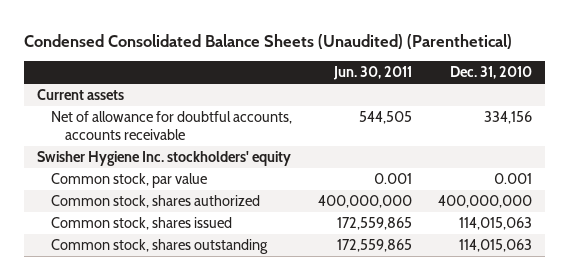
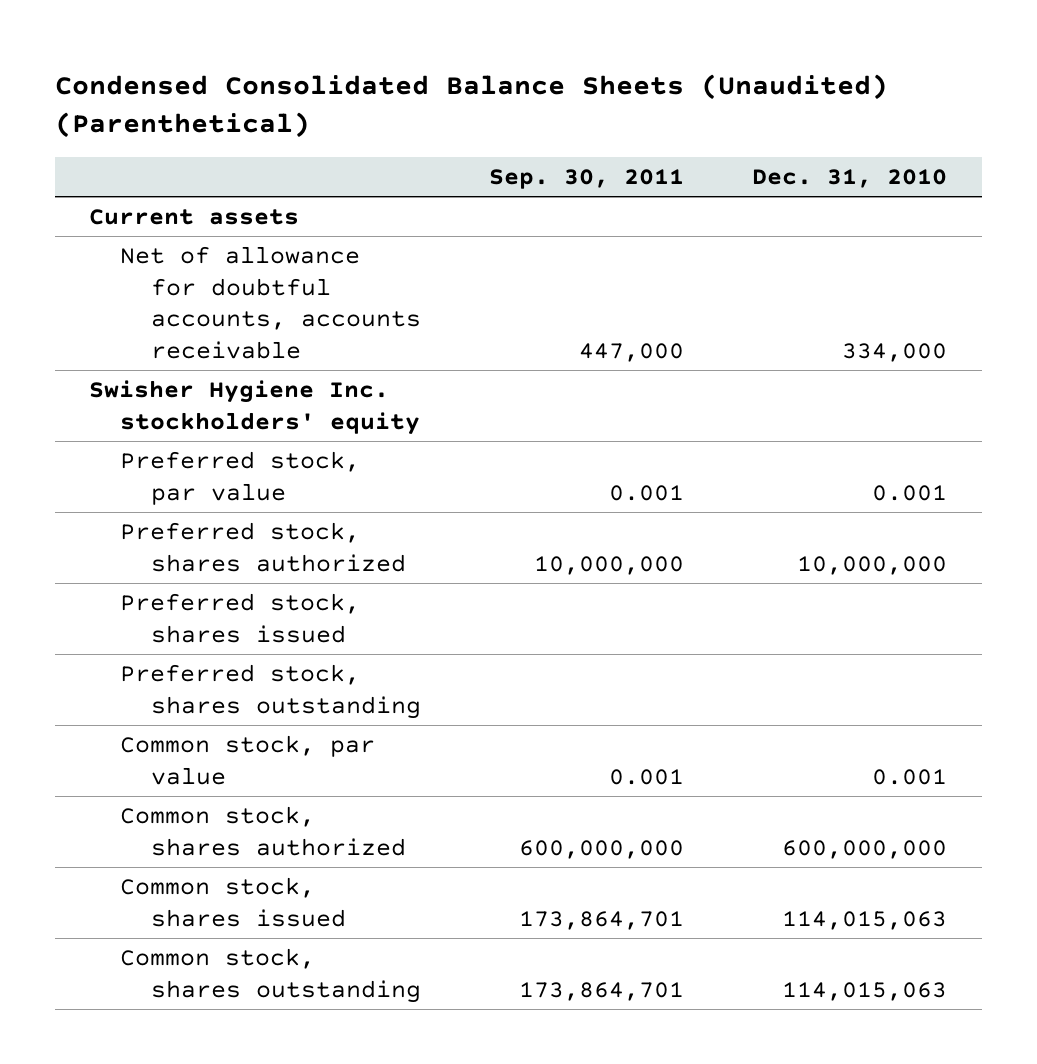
[333,66,413,81] Jun. 30, 2011 -> none
none -> [489,168,685,189] Sep. 30, 2011
[484,111,533,125] 334,156 -> [842,343,948,363] 334,000
none -> [120,450,361,505] Preferred stock, par value
none -> [120,521,406,572] Preferred stock, shares authorized
none -> [120,592,361,643] Preferred stock, shares issued
none -> [120,663,421,719] Preferred stock, shares outstanding
[438,195,533,209] 400,000,000 -> [782,839,948,859] 600,000,000

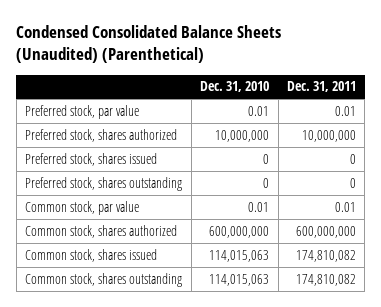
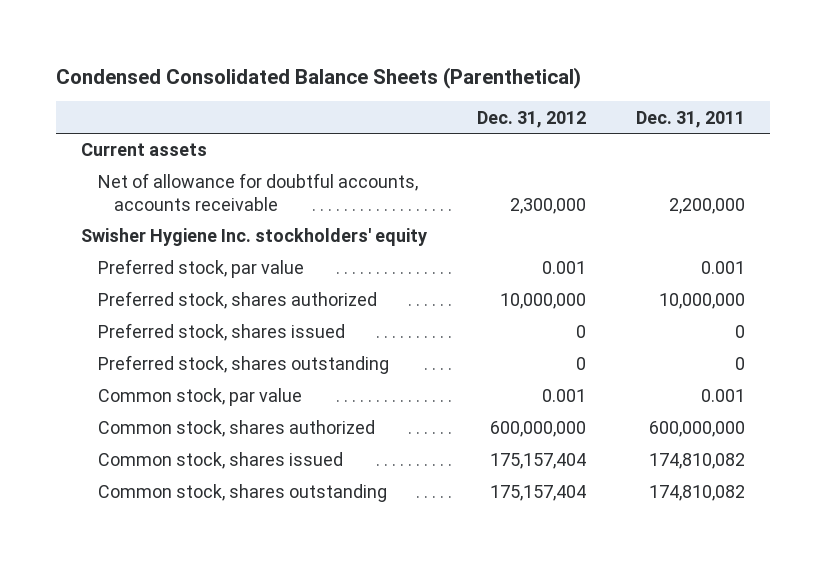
[16,25,282,64] Condensed Consolidated Balance Sheets (Unaudited) (Parenthetical) -> [56,66,582,89] Condensed Consolidated Balance Sheets (Parenthetical)
[200,81,270,93] Dec. 31, 2010 -> none
none -> [476,110,586,128] Dec. 31, 2012
none -> [80,143,207,157] Current assets
none -> [97,173,418,211] Net of allowance for doubtful accounts, accounts receivable
none -> [80,228,427,247] Swisher Hygiene Inc. stockholders' equity
[335,105,357,116] 0.01 -> [700,261,745,275] 0.001
[335,201,357,212] 0.01 -> [700,389,745,403] 0.001

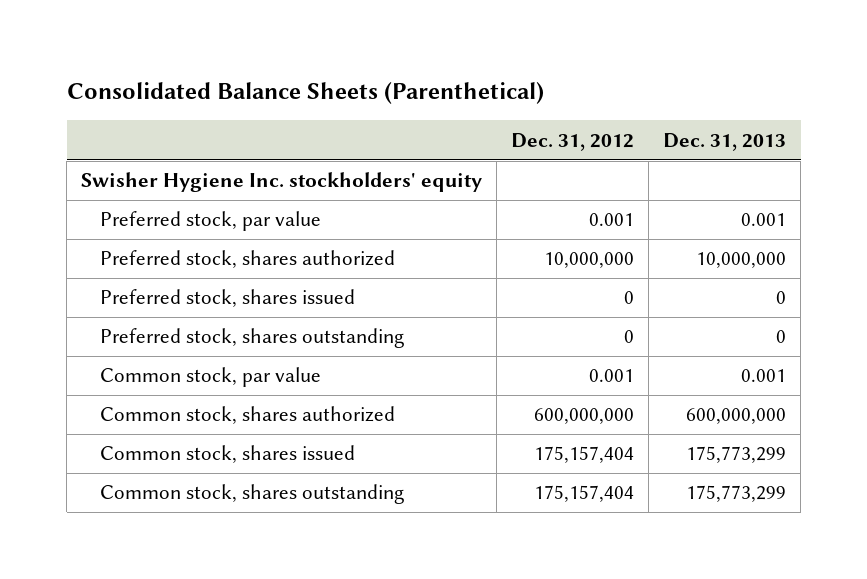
[56,66,582,89] Condensed Consolidated Balance Sheets (Parenthetical) -> [66,82,544,105] Consolidated Balance Sheets (Parenthetical)
[635,110,745,128] Dec. 31, 2011 -> none
none -> [663,132,787,151] Dec. 31, 2013
[80,143,207,157] Current assets -> none
[97,173,418,211] Net of allowance for doubtful accounts, accounts receivable -> none

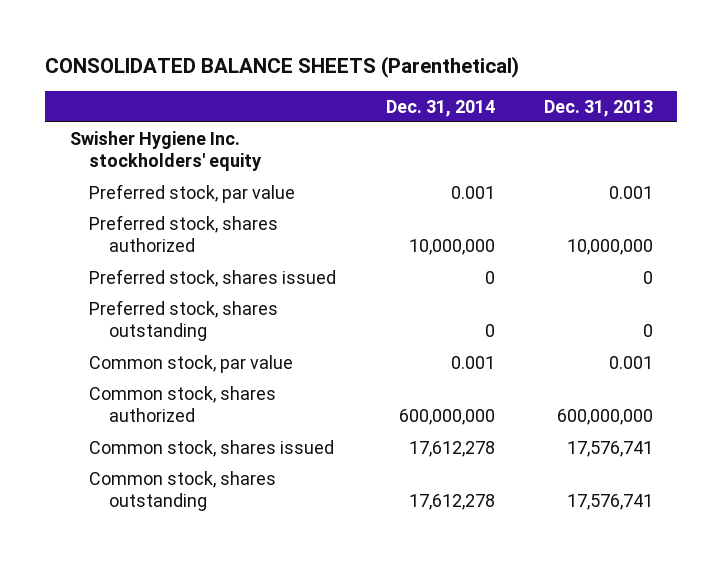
[66,82,544,105] Consolidated Balance Sheets (Parenthetical) -> [45,55,520,78] CONSOLIDATED BALANCE SHEETS (Parenthetical)
[511,132,635,151] Dec. 31, 2012 -> none
none -> [385,99,495,117] Dec. 31, 2014
[686,446,787,464] 175,773,299 -> [566,440,653,457] 17,576,741
[686,485,787,503] 175,773,299 -> [566,494,653,511] 17,576,741

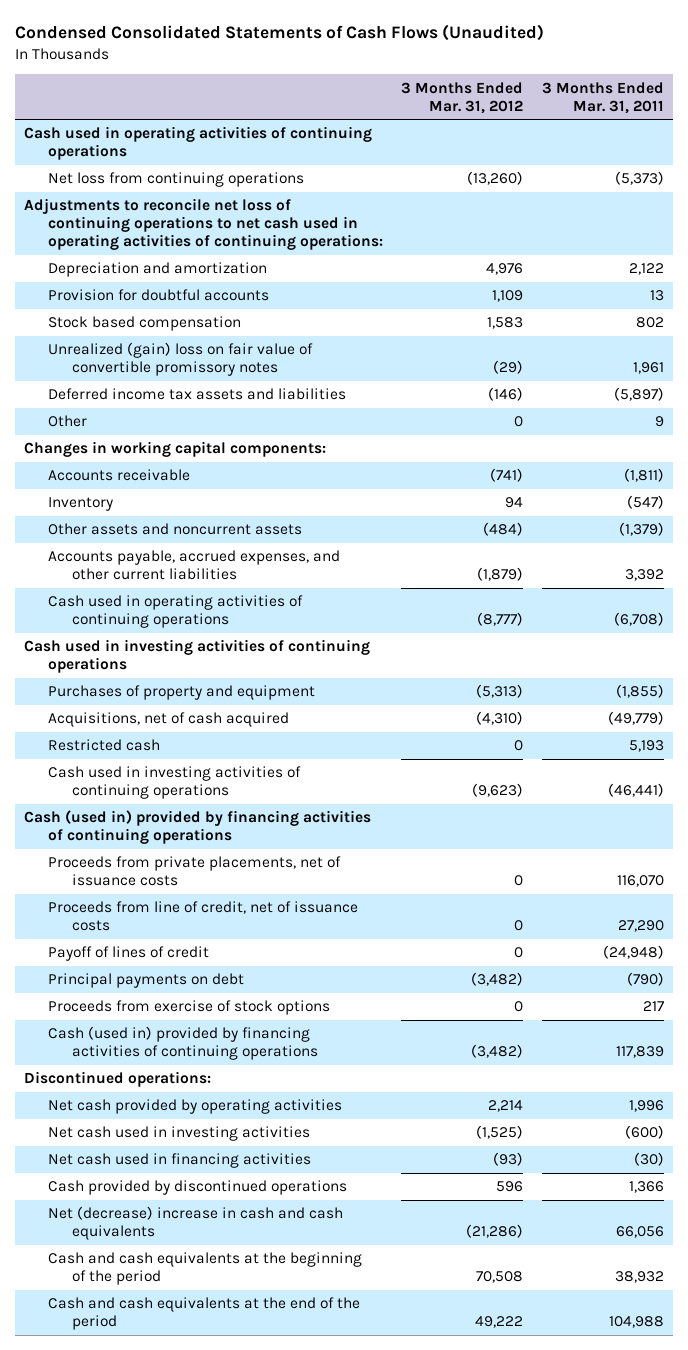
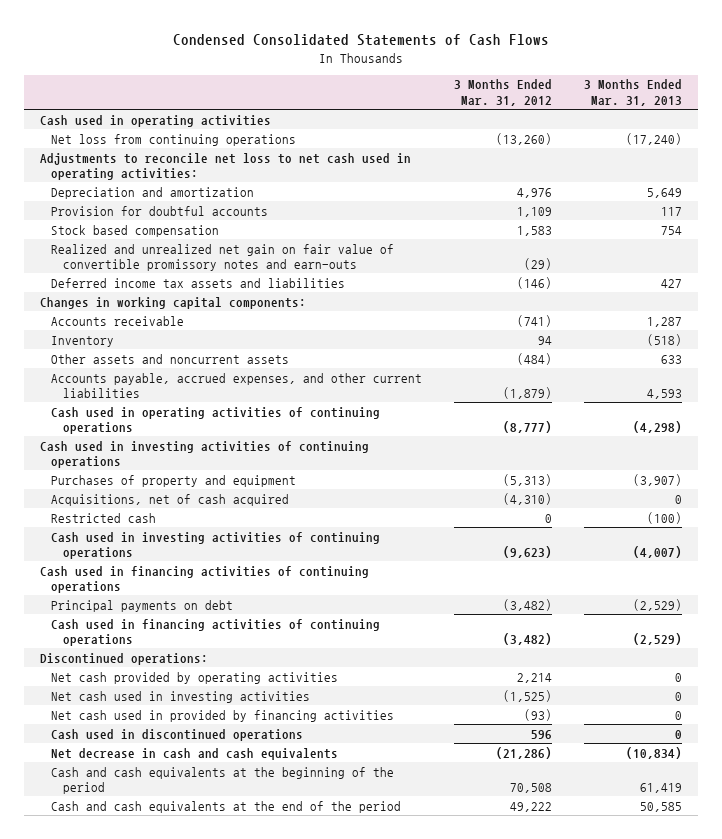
[14,24,544,42] Condensed Consolidated Statements of Cash Flows (Unaudited) -> [173,33,550,46] Condensed Consolidated Statements of Cash Flows
[541,81,664,114] 3 Months Ended Mar. 31, 2011 -> none
none -> [584,79,683,106] 3 Months Ended Mar. 31, 2013
[23,126,372,161] Cash used in operating activities of continuing operations -> [39,114,271,127] Cash used in operating activities
[23,198,383,251] Adjustments to reconcile net loss of continuing operations to net cash used in operating activities of continuing operations: -> [39,152,411,181] Adjustments to reconcile net loss to net cash used in operating activities:
[47,342,313,377] Unrealized (gain) loss on fair value of convertible promissory notes -> [51,243,395,272] Realized and unrealized net gain on fair value of convertible promissory notes and earn-outs
[47,415,87,428] Other -> none
[47,856,341,887] Proceeds from private placements, net of issuance costs -> none
[47,901,358,932] Proceeds from line of credit, net of issuance costs -> none
[47,946,209,962] Payoff of lines of credit -> none
[23,810,371,845] Cash (used in) provided by financing activities of continuing operations -> [39,565,369,594] Cash used in financing activities of continuing operations
[47,1000,330,1016] Proceeds from exercise of stock options -> none
[47,1026,318,1061] Cash (used in) provided by financing activities of continuing operations -> [51,618,381,647] Cash used in financing activities of continuing operations
[47,1153,311,1169] Net cash used in financing activities -> [51,709,395,722] Net cash used in provided by financing activities
[47,1180,347,1196] Cash provided by discontinued operations -> [51,728,304,741] Cash used in discontinued operations
[47,1206,343,1241] Net (decrease) increase in cash and cash equivalents -> [51,747,339,760] Net decrease in cash and cash equivalents

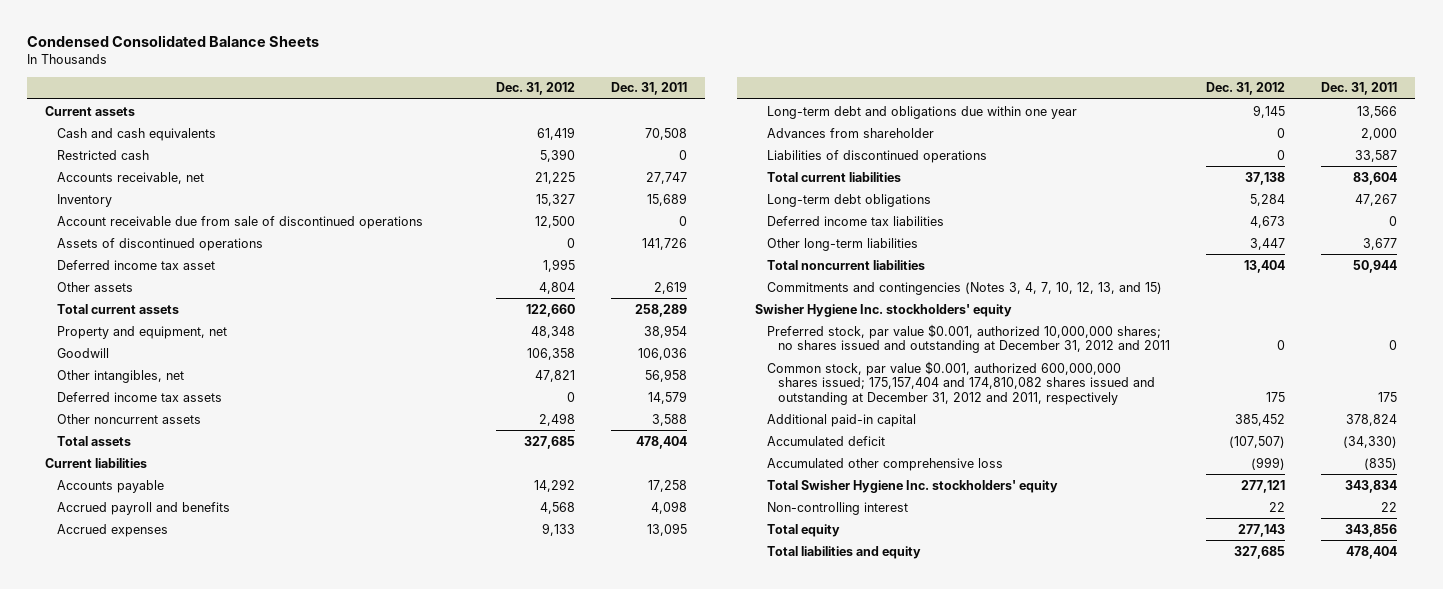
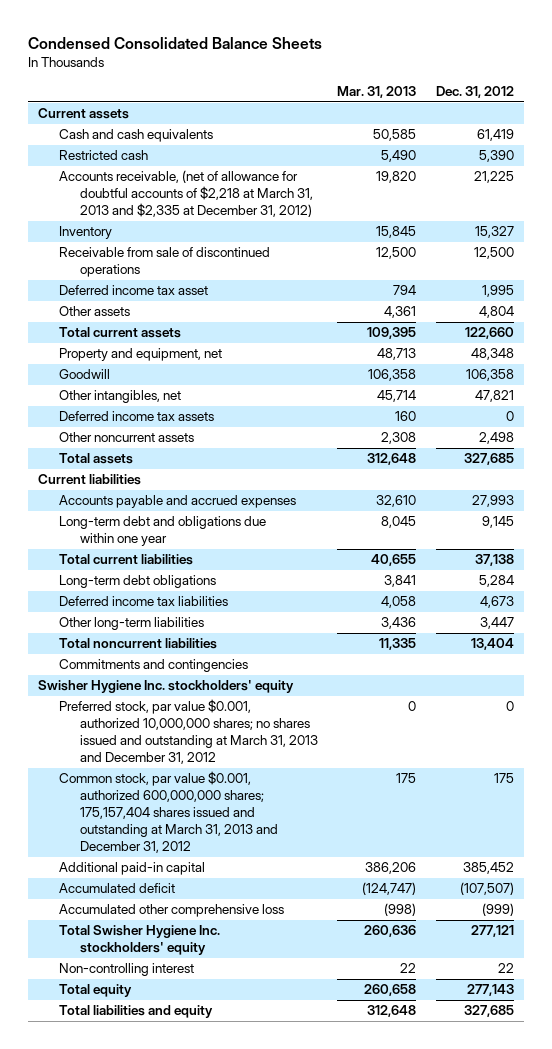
[611,82,688,96] Dec. 31, 2011 -> none
none -> [337,86,417,99] Mar. 31, 2013
[56,171,204,184] Accounts receivable, net -> [58,170,313,218] Accounts receivable, (net of allowance for doubtful accounts of $2,218 at March 31, 2013 and $2,335 at December 31, 2012)
[56,237,263,251] Assets of discontinued operations -> none
[56,215,423,229] Account receivable due from sale of discontinued operations -> [58,247,270,278] Receivable from sale of discontinued operations
[56,501,230,515] Accrued payroll and benefits -> none
[56,523,168,537] Accrued expenses -> none
[56,479,164,493] Accounts payable -> [58,495,296,509] Accounts payable and accrued expenses
[534,478,576,492] 14,292 -> [471,495,514,508] 27,993
[766,127,934,138] Advances from shareholder -> none
[766,149,987,163] Liabilities of discontinued operations -> none
[766,281,1162,295] Commitments and contingencies (Notes 3, 4, 7, 10, 12, 13, and 15) -> [58,659,248,673] Commitments and contingencies
[766,323,1171,354] Preferred stock, par value $0.001, authorized 10,000,000 shares; no shares issued and outstanding at December 31, 2012 and 2011 -> [58,699,318,765] Preferred stock, par value $0.001, authorized 10,000,000 shares; no shares issued and outstanding at March 31, 2013 and December 31, 2012
[766,360,1156,405] Common stock, par value $0.001, authorized 600,000,000 shares issued; 175,157,404 and 174,810,082 shares issued and outstanding at December 31, 2012 and 2011, respectively -> [58,771,278,854] Common stock, par value $0.001, authorized 600,000,000 shares; 175,157,404 shares issued and outstanding at March 31, 2013 and December 31, 2012

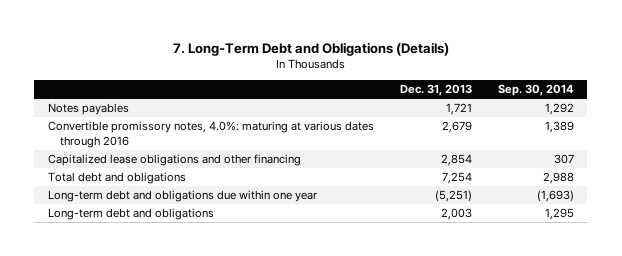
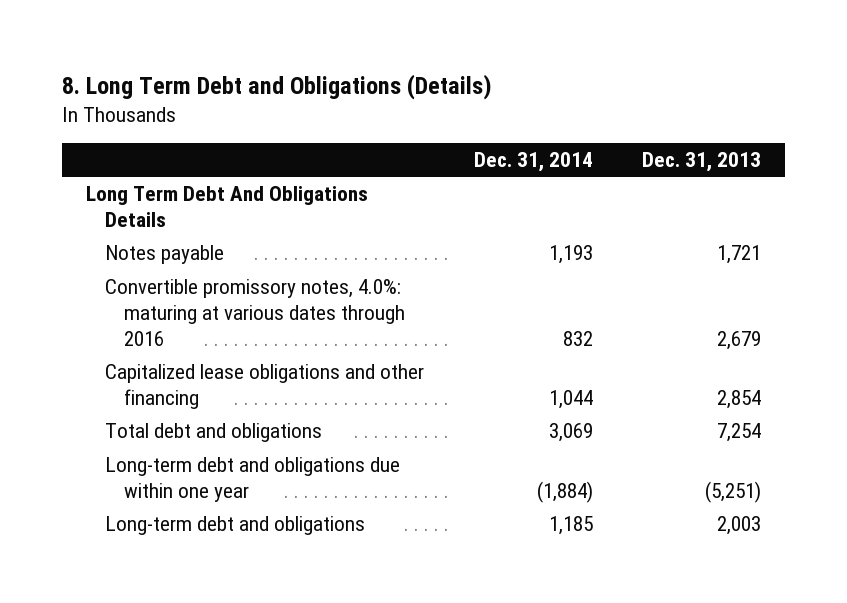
[172,41,449,56] 7. Long-Term Debt and Obligations (Details) -> [61,73,492,100] 8. Long Term Debt and Obligations (Details)
[498,84,575,97] Sep. 30, 2014 -> none
none -> [473,151,593,172] Dec. 31, 2014
none -> [86,186,369,227] Long Term Debt And Obligations Details
[47,103,129,116] Notes payables -> [105,245,225,265] Notes payable

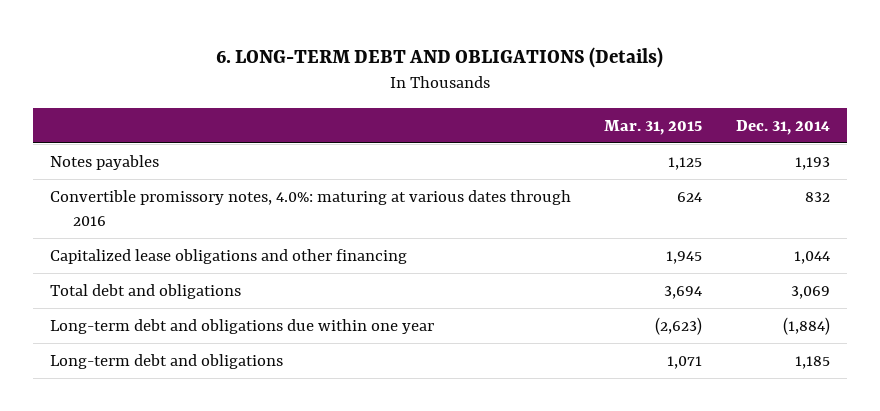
[61,73,492,100] 8. Long Term Debt and Obligations (Details) -> [215,46,663,68] 6. LONG-TERM DEBT AND OBLIGATIONS (Details)
[641,151,761,172] Dec. 31, 2013 -> none
none -> [604,119,703,135] Mar. 31, 2015
[86,186,369,227] Long Term Debt And Obligations Details -> none
[105,245,225,265] Notes payable -> [49,155,159,171] Notes payables

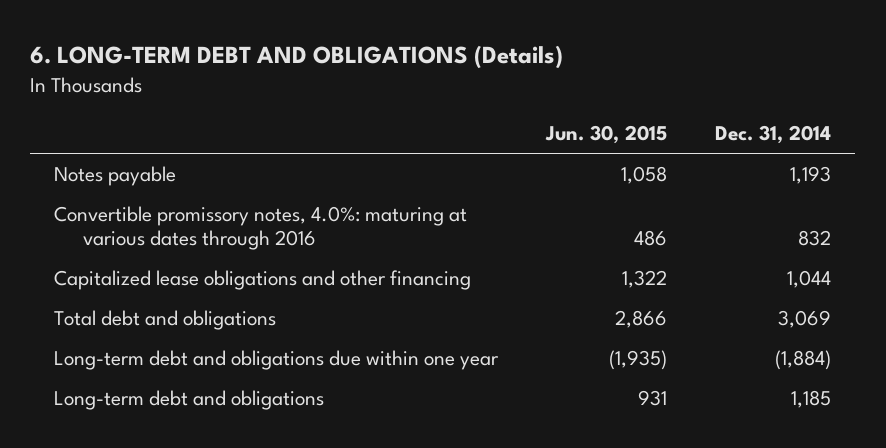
[604,119,703,135] Mar. 31, 2015 -> none
none -> [545,124,668,144] Jun. 30, 2015
[49,155,159,171] Notes payables -> [54,166,177,187] Notes payable

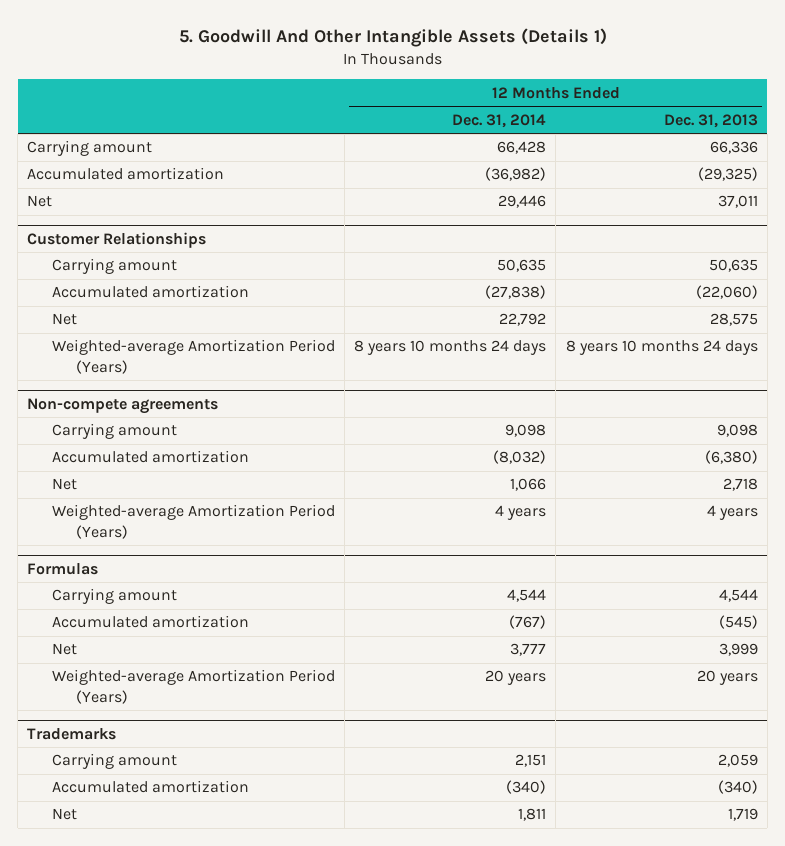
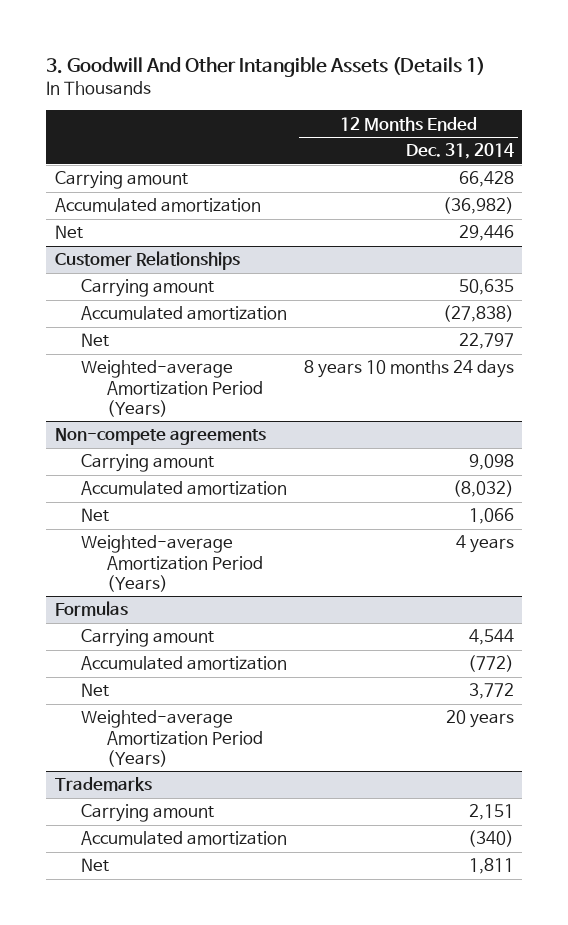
[178,28,607,48] 5. Goodwill And Other Intangible Assets (Details 1) -> [46,56,486,77] 3. Goodwill And Other Intangible Assets (Details 1)
[663,113,758,128] Dec. 31, 2013 -> none
[499,313,547,327] 22,792 -> [458,333,514,350] 22,797
[509,615,547,630] (767) -> [467,655,514,673] (772)
[510,643,547,657] 3,777 -> [468,683,514,700] 3,772

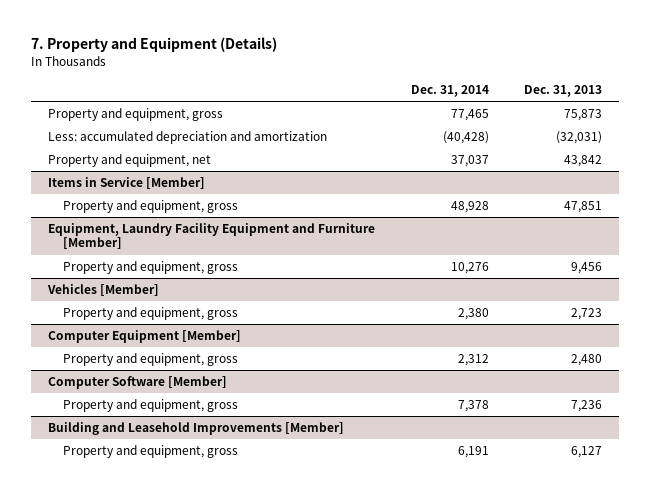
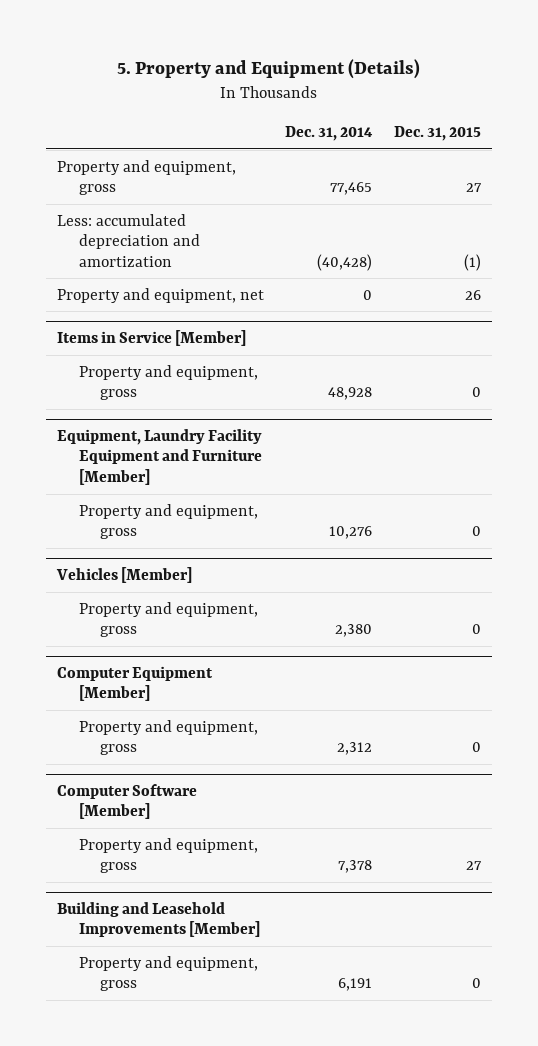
[30,37,277,53] 7. Property and Equipment (Details) -> [116,58,420,79] 5. Property and Equipment (Details)
[523,85,602,98] Dec. 31, 2013 -> none
none -> [393,126,481,142] Dec. 31, 2015
[450,155,489,168] 37,037 -> [363,289,373,300] 0

